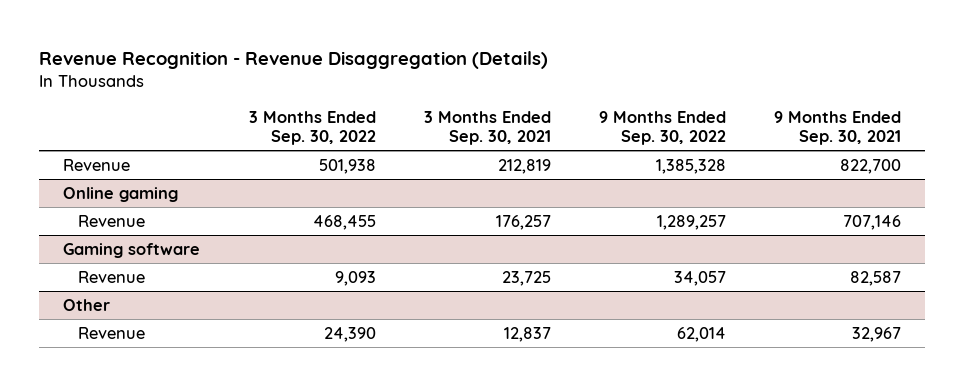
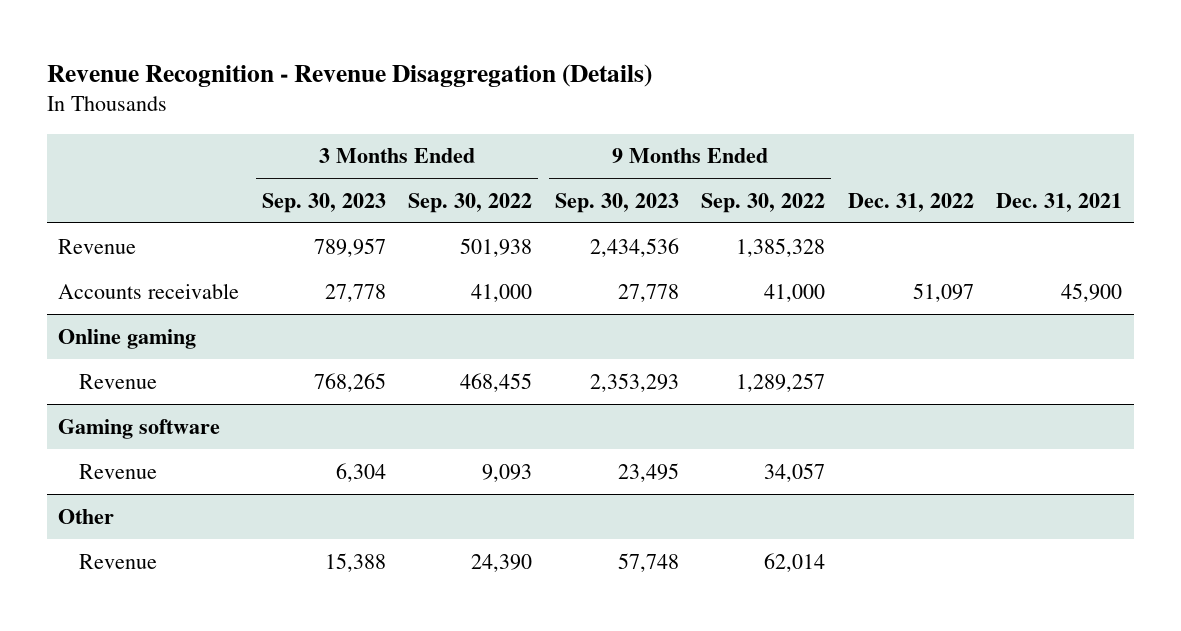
[423,110,551,146] 3 Months Ended Sep. 30, 2021 -> none
[774,110,902,146] 9 Months Ended Sep. 30, 2021 -> none
none -> [261,192,386,213] Sep. 30, 2023
none -> [554,192,679,213] Sep. 30, 2023
none -> [847,192,974,212] Dec. 31, 2022
none -> [996,192,1123,212] Dec. 31, 2021
none -> [58,282,240,299] Accounts receivable

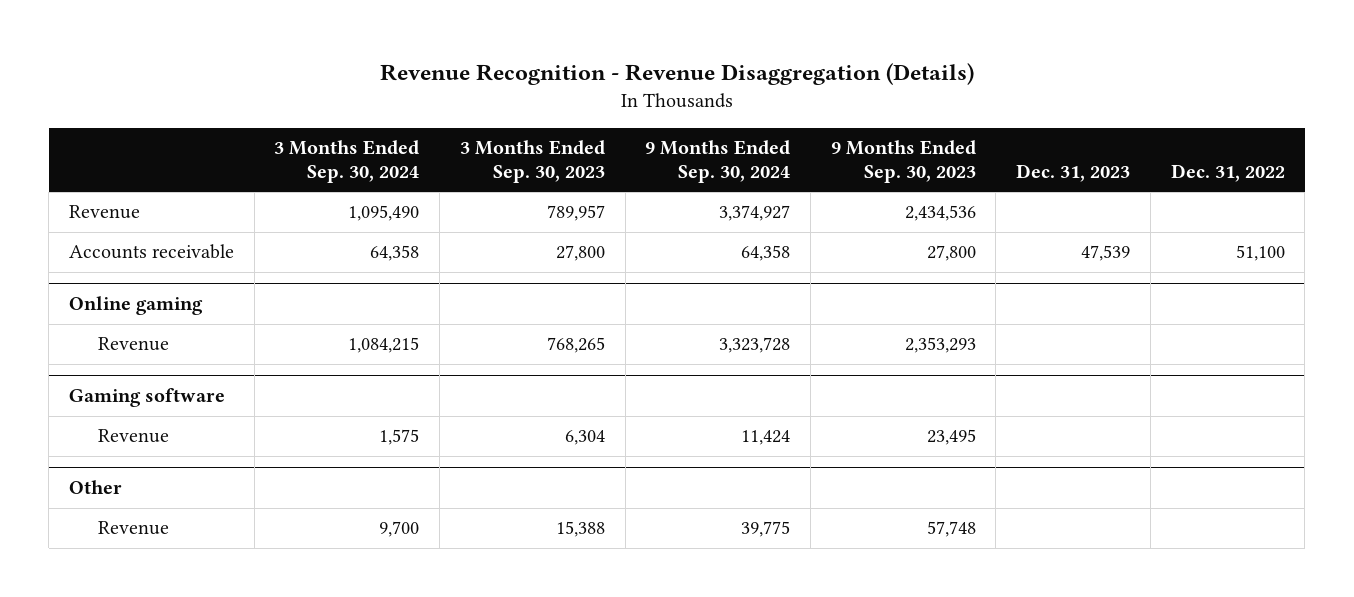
[408,192,533,213] Sep. 30, 2022 -> none
[701,192,826,213] Sep. 30, 2022 -> none
[996,192,1123,212] Dec. 31, 2021 -> none
none -> [274,139,420,183] 3 Months Ended Sep. 30, 2024
none -> [645,139,791,183] 9 Months Ended Sep. 30, 2024
none -> [1016,163,1131,182] Dec. 31, 2023
[324,283,386,302] 27,778 -> [555,245,605,262] 27,800
[617,283,679,302] 27,778 -> [926,245,976,262] 27,800
[912,282,974,302] 51,097 -> [1235,245,1285,262] 51,100

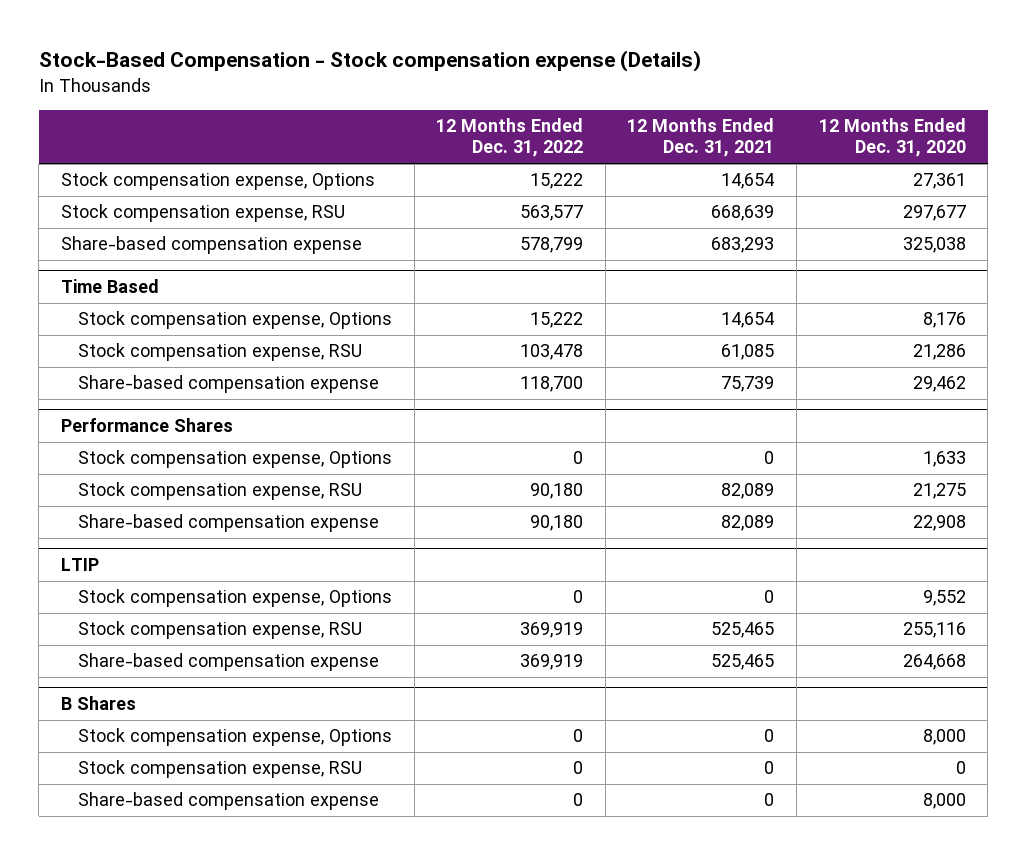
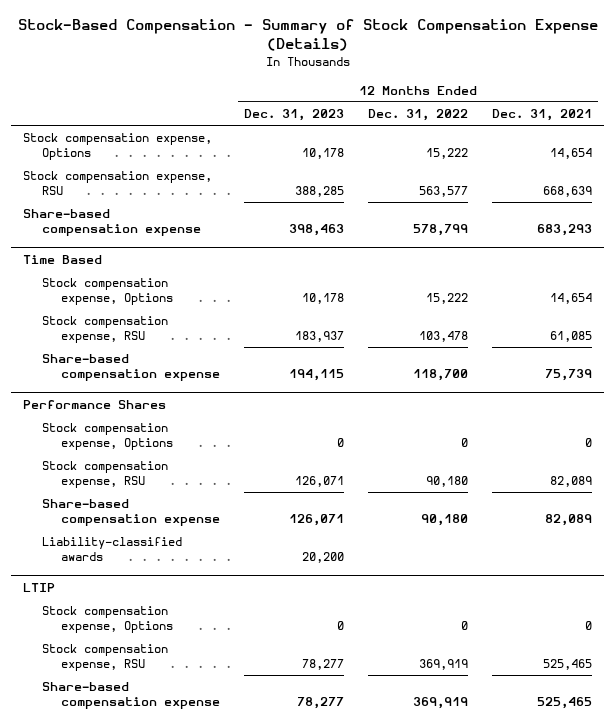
[38,50,701,73] Stock-Based Compensation - Stock compensation expense (Details) -> [17,19,598,52] Stock-Based Compensation - Summary of Stock Compensation Expense (Details)
[818,118,966,158] 12 Months Ended Dec. 31, 2020 -> none
none -> [243,109,344,122] Dec. 31, 2023
none -> [42,537,183,561] Liability-classified awards
[60,696,136,711] B Shares -> none
[78,728,393,747] Stock compensation expense, Options -> none
[78,760,363,779] Stock compensation expense, RSU -> none
[78,792,380,811] Share-based compensation expense -> none

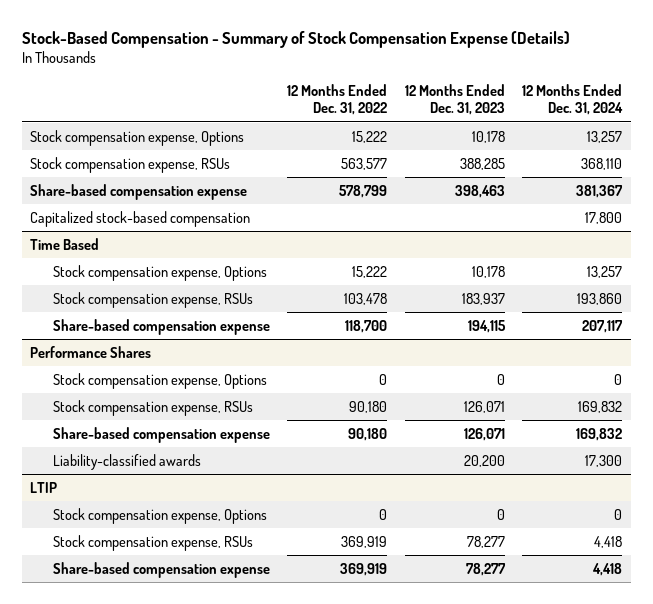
[491,109,592,122] Dec. 31, 2021 -> none
none -> [522,84,624,116] 12 Months Ended Dec. 31, 2024
[23,171,213,195] Stock compensation expense, RSU -> [30,156,231,173] Stock compensation expense, RSUs
none -> [30,210,251,227] Capitalized stock-based compensation
[42,316,169,343] Stock compensation expense, RSU -> [52,291,253,308] Stock compensation expense, RSUs
[42,461,169,488] Stock compensation expense, RSU -> [52,399,253,416] Stock compensation expense, RSUs
[42,644,169,671] Stock compensation expense, RSU -> [52,534,253,551] Stock compensation expense, RSUs

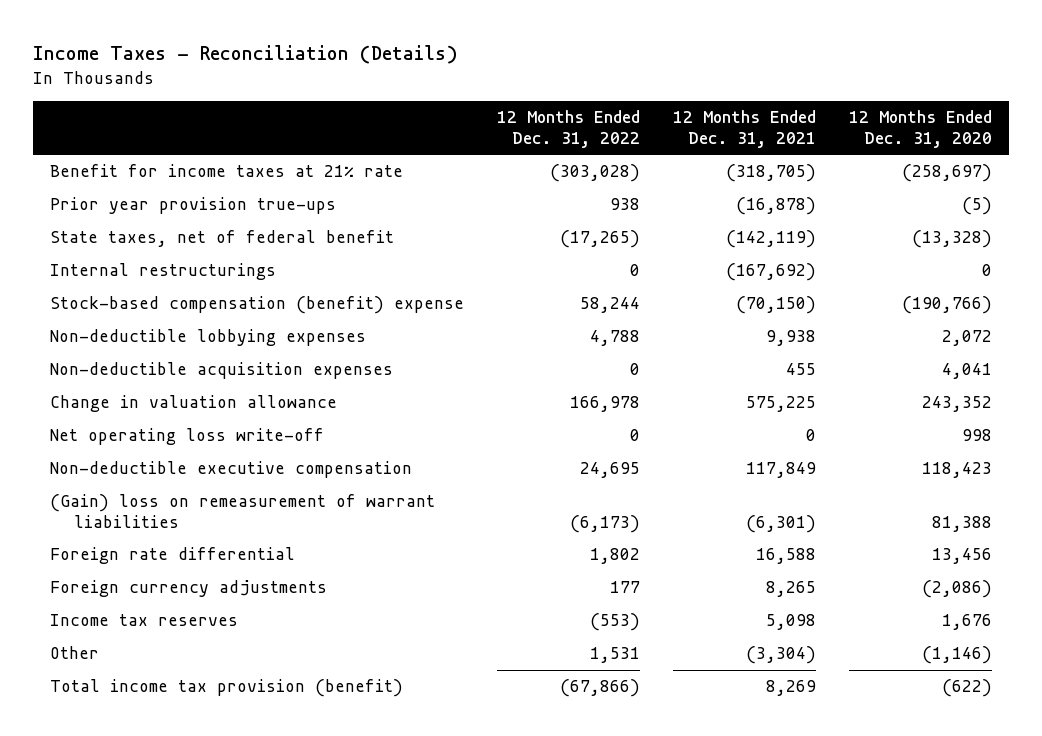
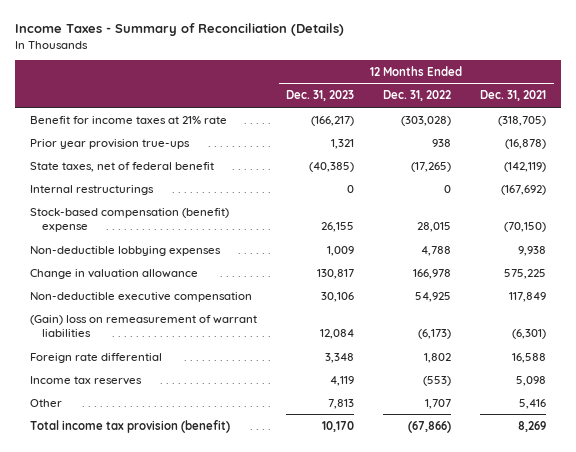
[33,45,459,65] Income Taxes - Reconciliation (Details) -> [15,23,345,37] Income Taxes - Summary of Reconciliation (Details)
[849,110,993,148] 12 Months Ended Dec. 31, 2020 -> none
none -> [286,90,355,102] Dec. 31, 2023
[579,297,640,314] 58,244 -> [417,222,452,233] 28,015
[49,362,393,380] Non-deductible acquisition expenses -> none
[49,428,324,446] Net operating loss write-off -> none
[579,462,640,479] 24,695 -> [415,291,452,302] 54,925
[49,580,327,598] Foreign currency adjustments -> none
[589,647,640,664] 1,531 -> [425,398,452,409] 1,707
[746,646,817,665] (3,304) -> [519,398,547,409] 5,416

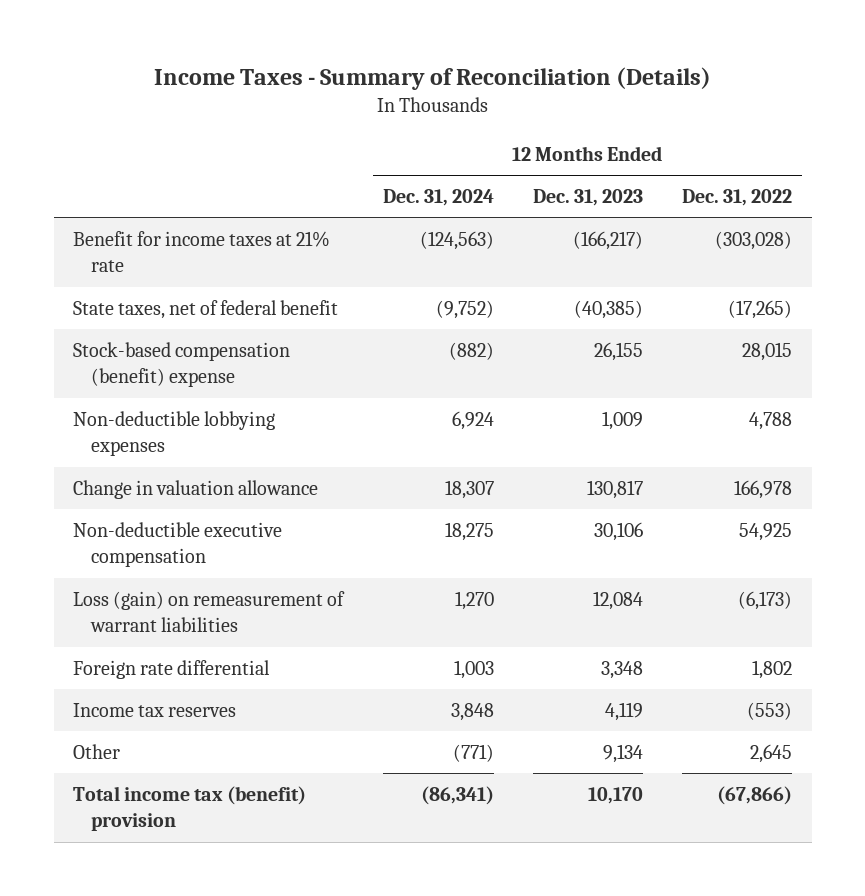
[480,90,547,102] Dec. 31, 2021 -> none
none -> [382,189,494,207] Dec. 31, 2024
[29,138,190,149] Prior year provision true-ups -> none
[29,184,154,195] Internal restructurings -> none
[29,314,257,338] (Gain) loss on remeasurement of warrant liabilities -> [73,591,346,633] Loss (gain) on remeasurement of warrant liabilities
[328,398,355,409] 7,813 -> [602,744,643,764] 9,134
[425,398,452,409] 1,707 -> [750,744,793,764] 2,645
[29,419,230,433] Total income tax provision (benefit) -> [73,786,307,832] Total income tax (benefit) provision

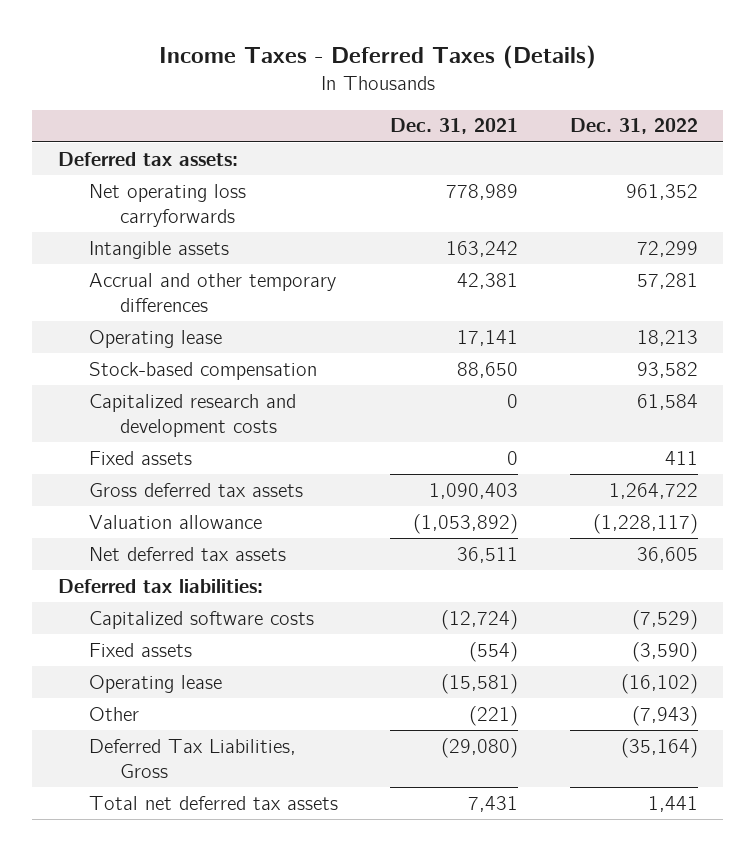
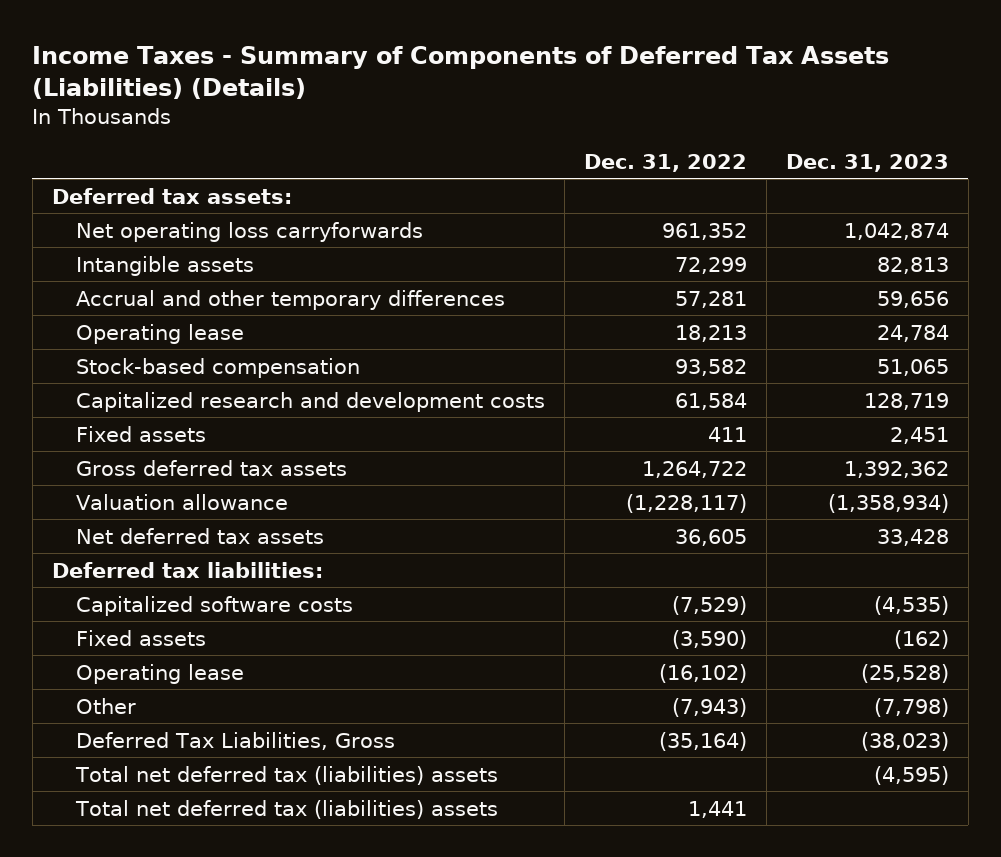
[158,45,596,70] Income Taxes - Deferred Taxes (Details) -> [32,46,890,99] Income Taxes - Summary of Components of Deferred Tax Assets (Liabilities) (Details)
[389,118,518,135] Dec. 31, 2021 -> none
none -> [785,153,949,172] Dec. 31, 2023
none -> [74,765,498,785] Total net deferred tax (liabilities) assets
[89,795,339,810] Total net deferred tax assets -> [74,799,498,819] Total net deferred tax (liabilities) assets

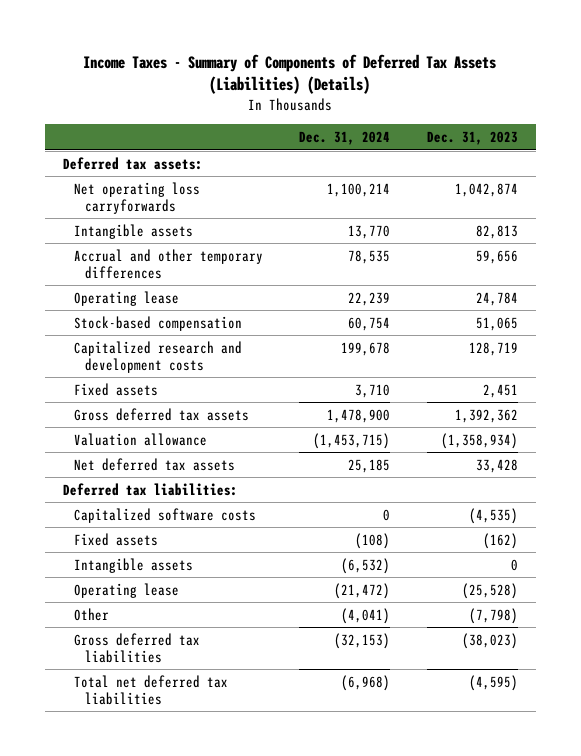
[583,153,747,172] Dec. 31, 2022 -> none
none -> [299,131,391,146] Dec. 31, 2024
none -> [73,557,193,573] Intangible assets
[74,799,498,819] Total net deferred tax (liabilities) assets -> none
[75,731,395,750] Deferred Tax Liabilities, Gross -> [73,632,200,663] Gross deferred tax liabilities
[74,765,498,785] Total net deferred tax (liabilities) assets -> [73,674,228,705] Total net deferred tax liabilities

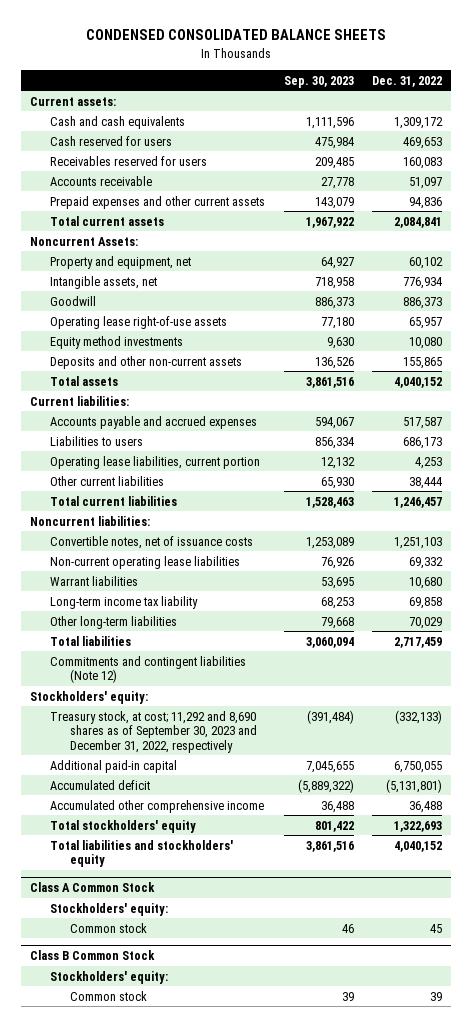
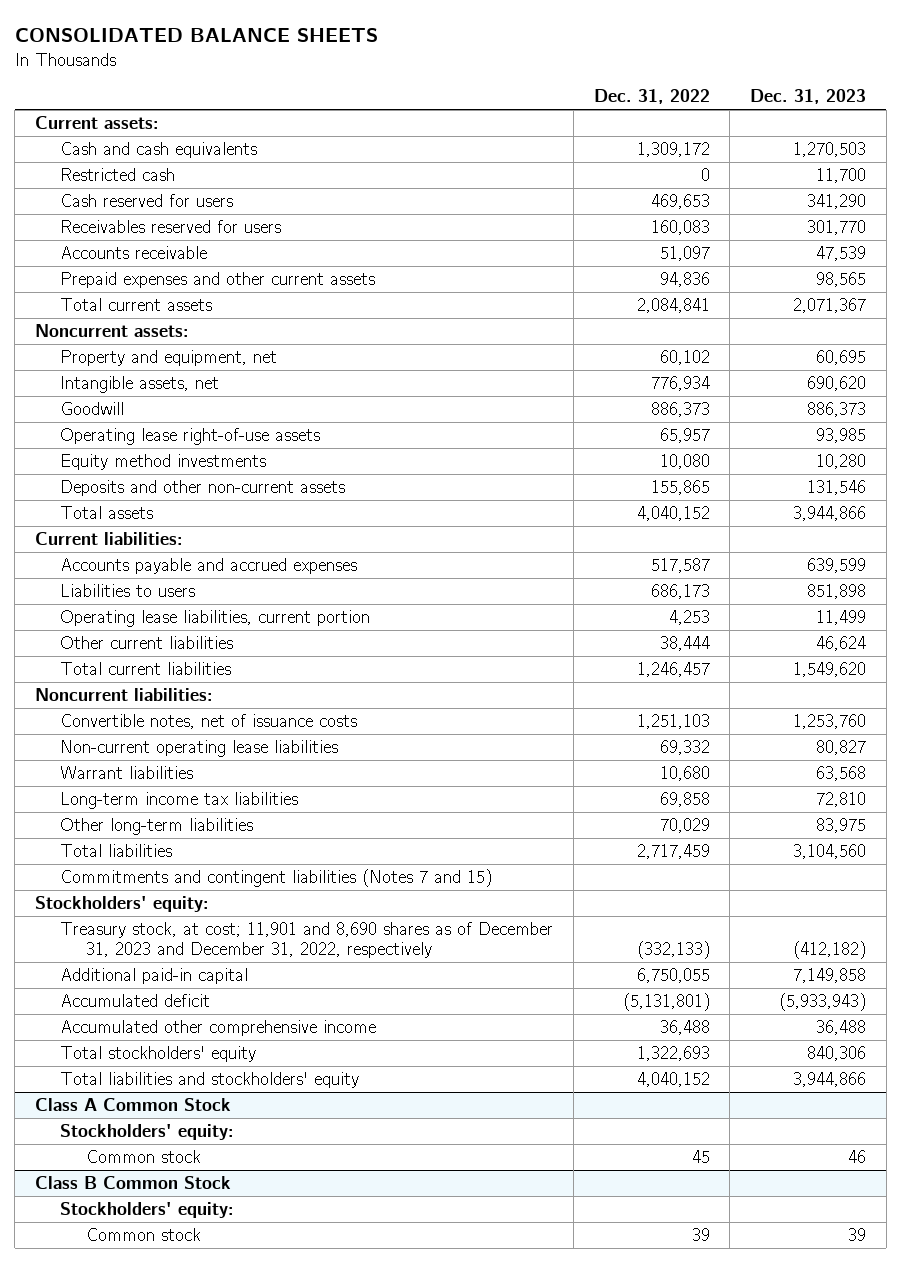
[85,29,386,41] CONDENSED CONSOLIDATED BALANCE SHEETS -> [14,27,378,42] CONSOLIDATED BALANCE SHEETS
[283,75,354,88] Sep. 30, 2023 -> none
none -> [750,89,867,105] Dec. 31, 2023
none -> [60,168,176,182] Restricted cash
[29,236,138,246] Noncurrent Assets: -> [34,324,189,338] Noncurrent assets:
[50,595,199,609] Long-term income tax liability -> [60,792,299,810] Long-term income tax liabilities
[50,655,247,684] Commitments and contingent liabilities (Note 12) -> [60,869,493,888] Commitments and contingent liabilities (Notes 7 and 15)
[50,710,258,753] Treasury stock, at cost; 11,292 and 8,690 shares as of September 30, 2023 and December 31, 2022, respectively -> [60,922,554,959] Treasury stock, at cost; 11,901 and 8,690 shares as of December 31, 2023 and December 31, 2022, respectively

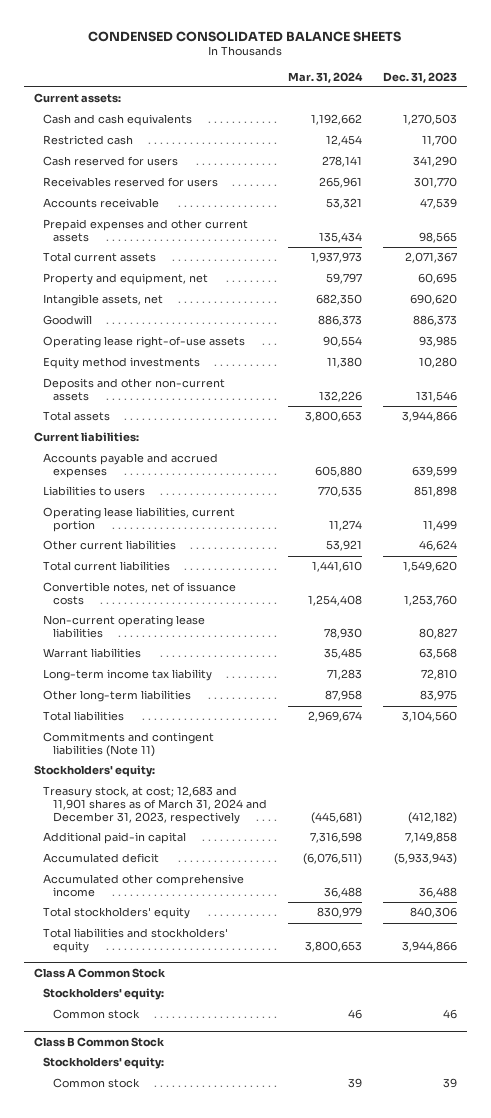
[14,27,378,42] CONSOLIDATED BALANCE SHEETS -> [88,30,402,42] CONDENSED CONSOLIDATED BALANCE SHEETS
[593,89,710,105] Dec. 31, 2022 -> none
none -> [287,71,363,83] Mar. 31, 2024
[34,324,189,338] Noncurrent assets: -> none
[34,688,213,702] Noncurrent liabilities: -> none
[60,792,299,810] Long-term income tax liabilities -> [43,669,213,682] Long-term income tax liability
[60,869,493,888] Commitments and contingent liabilities (Notes 7 and 15) -> [43,732,215,758] Commitments and contingent liabilities (Note 11)
[60,922,554,959] Treasury stock, at cost; 11,901 and 8,690 shares as of December 31, 2023 and December 31, 2022, respectively -> [43,786,267,825] Treasury stock, at cost; 12,683 and 11,901 shares as of March 31, 2024 and December 31, 2023, respectively

